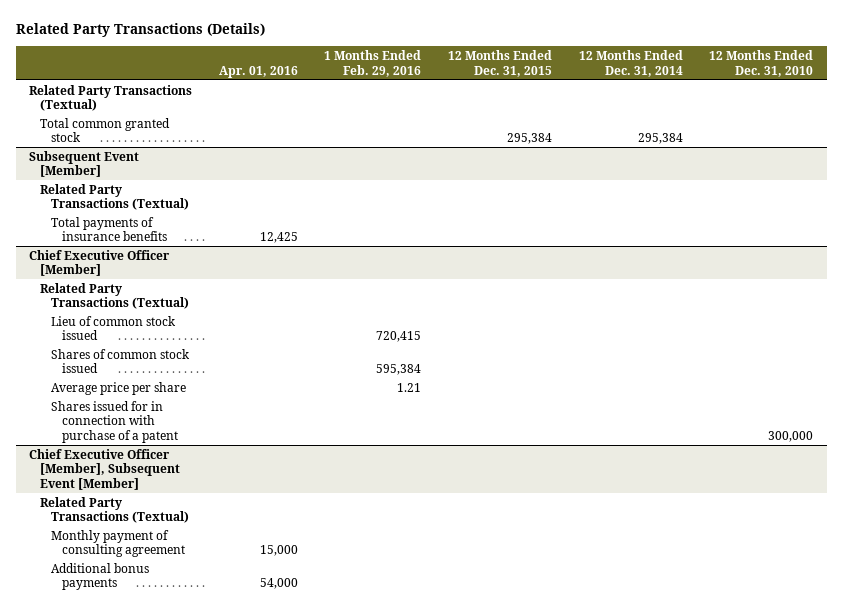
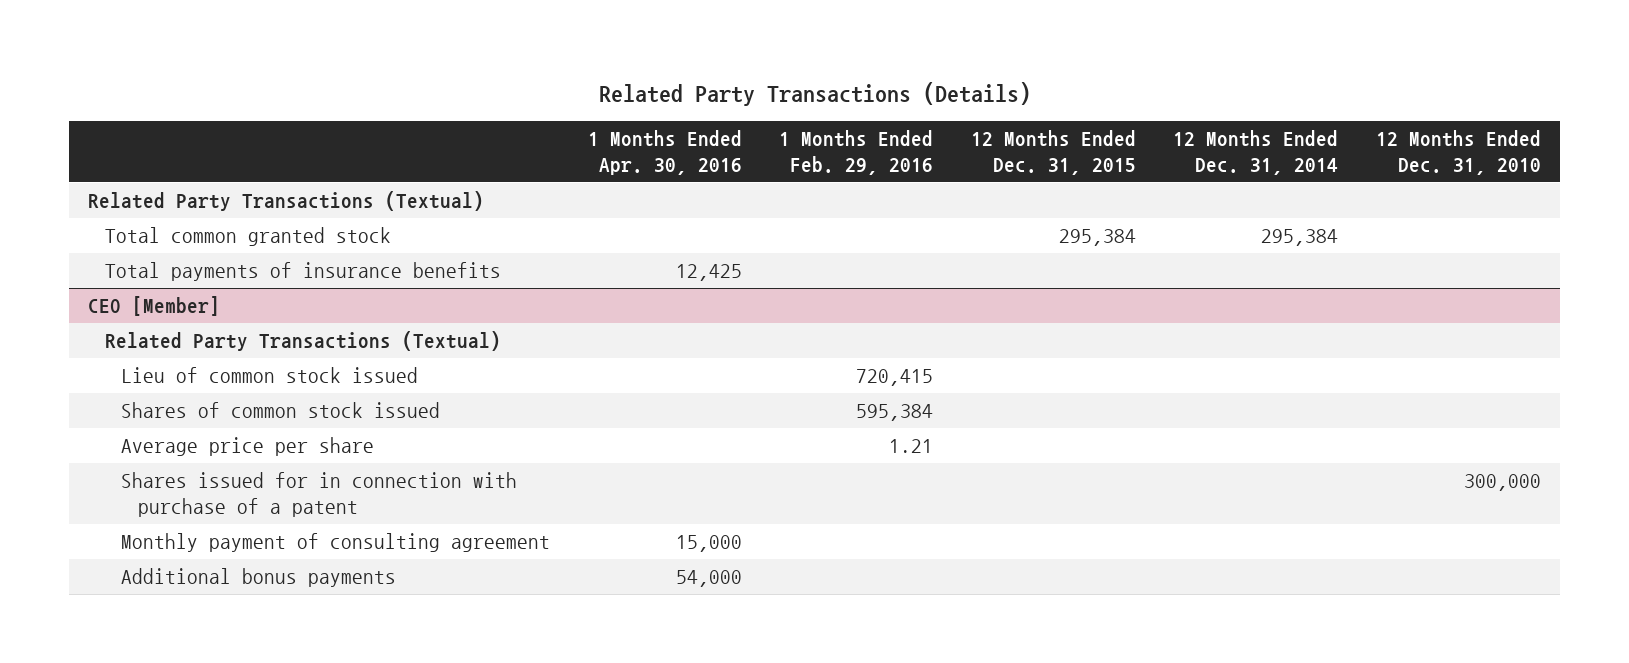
[218,65,298,78] Apr. 01, 2016 -> none
none -> [587,130,742,175] 1 Months Ended Apr. 30, 2016
[29,150,140,178] Subsequent Event [Member] -> none
[40,183,190,211] Related Party Transactions (Textual) -> none
[51,216,168,242] Total payments of insurance benefits -> none
none -> [104,262,501,282] Total payments of insurance benefits
[29,249,171,277] Chief Executive Officer [Member] -> [88,296,221,317] CEO [Member]
[29,448,181,491] Chief Executive Officer [Member], Subsequent Event [Member] -> none
[40,496,190,524] Related Party Transactions (Textual) -> none
[51,529,186,558] Monthly payment of consulting agreement -> none
[51,562,150,591] Additional bonus payments -> none
none -> [121,533,551,553] Monthly payment of consulting agreement
none -> [121,568,397,588] Additional bonus payments

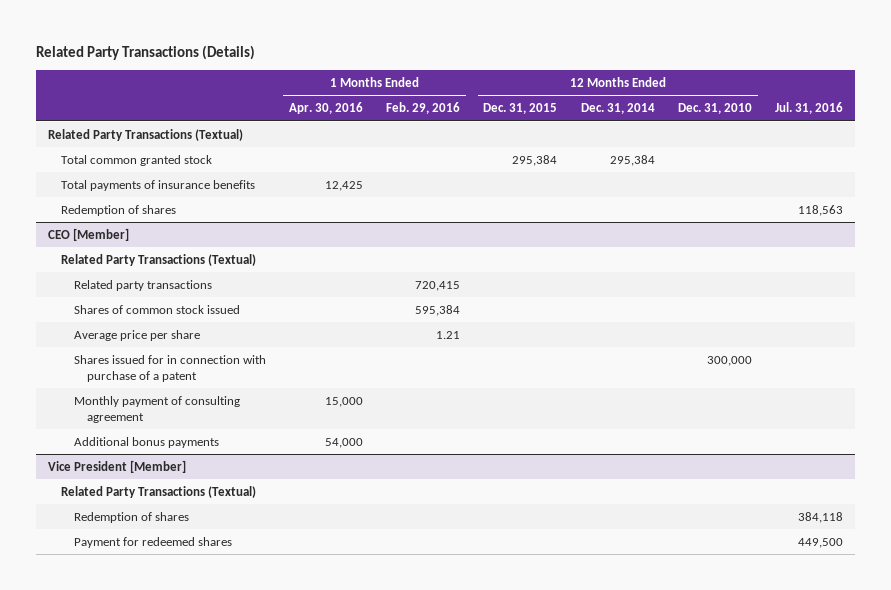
none -> [775,102,844,115] Jul. 31, 2016
none -> [60,204,176,216] Redemption of shares
[121,367,419,384] Lieu of common stock issued -> [73,279,212,291] Related party transactions
none -> [47,459,186,473] Vice President [Member]
none -> [60,485,256,498] Related Party Transactions (Textual)
none -> [73,511,189,523] Redemption of shares
none -> [73,536,232,548] Payment for redeemed shares

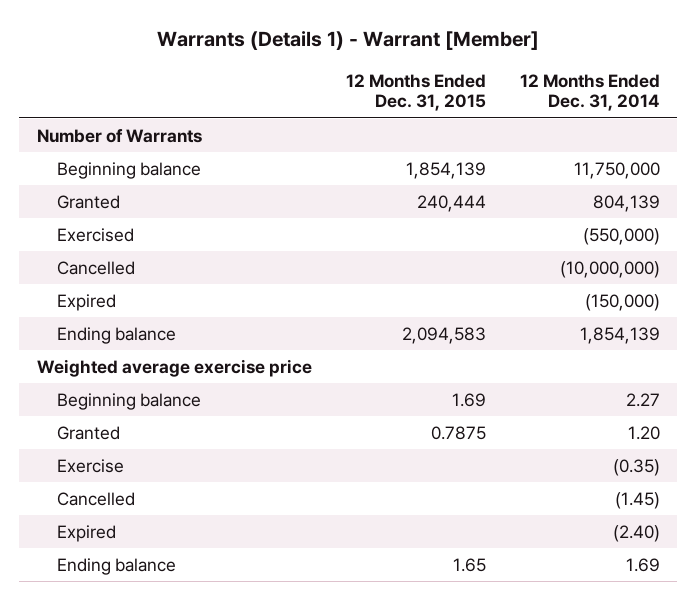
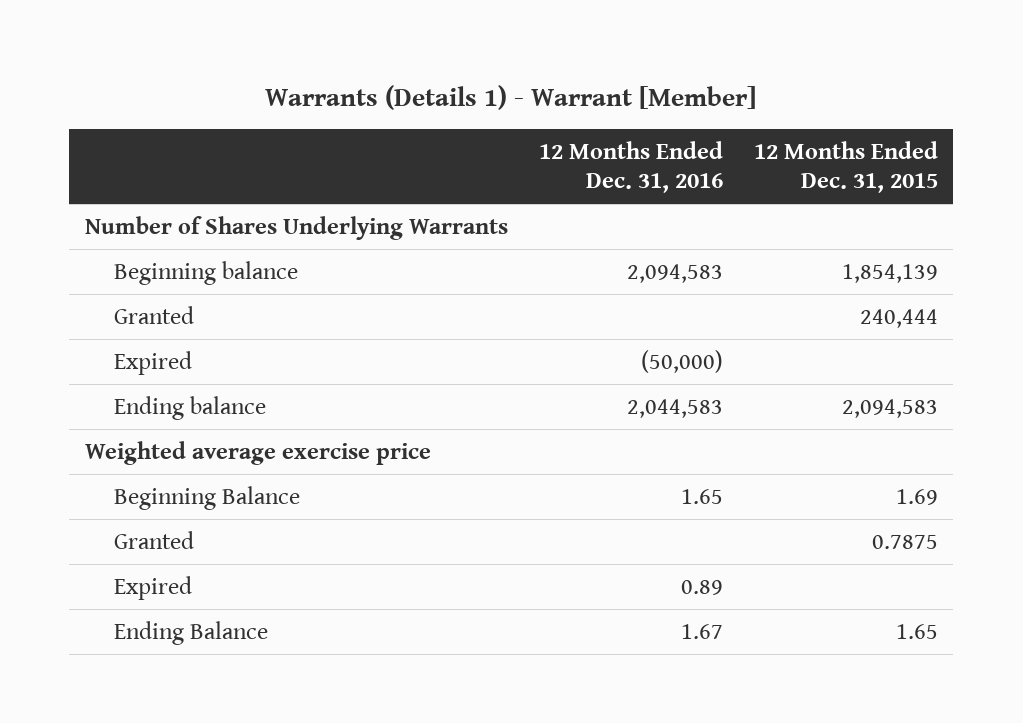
[520,73,661,112] 12 Months Ended Dec. 31, 2014 -> none
none -> [538,140,723,194] 12 Months Ended Dec. 31, 2016
[36,128,202,143] Number of Warrants -> [84,215,508,240] Number of Shares Underlying Warrants
[57,227,135,242] Exercised -> none
[57,260,136,275] Cancelled -> none
[57,392,202,410] Beginning balance -> [114,485,301,510] Beginning Balance
[57,458,125,473] Exercise -> none
[57,491,136,506] Cancelled -> none
[57,557,177,575] Ending balance -> [114,620,269,645] Ending Balance

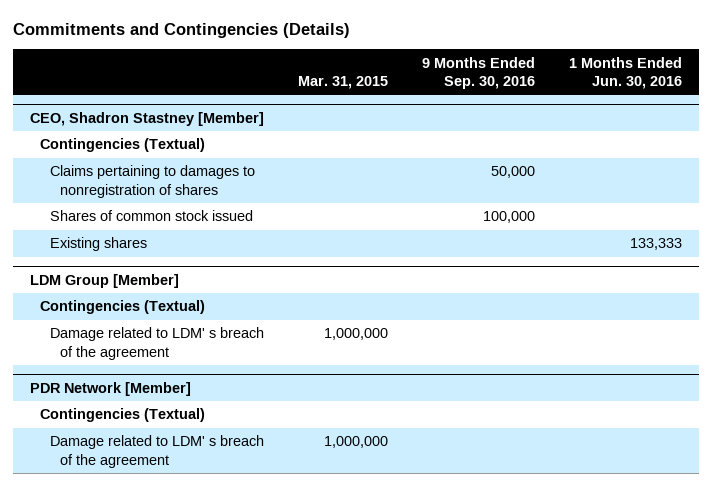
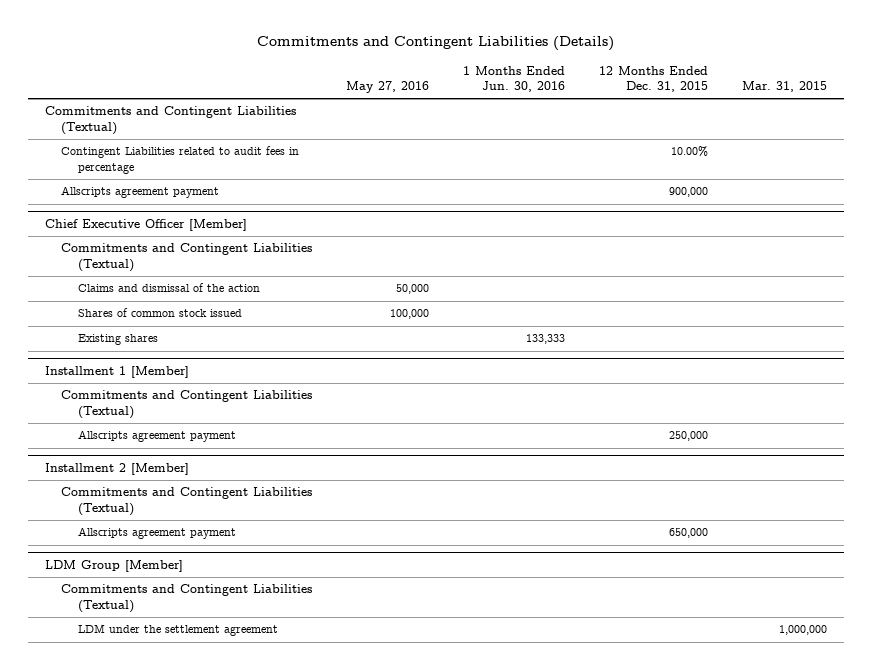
[12,22,350,38] Commitments and Contingencies (Details) -> [257,36,615,52] Commitments and Contingent Liabilities (Details)
[422,56,536,89] 9 Months Ended Sep. 30, 2016 -> none
none -> [346,80,430,93] May 27, 2016
none -> [599,65,709,92] 12 Months Ended Dec. 31, 2015
[39,138,205,153] Contingencies (Textual) -> none
none -> [44,106,296,135] Commitments and Contingent Liabilities (Textual)
none -> [61,146,300,174] Contingent Liabilities related to audit fees in percentage
none -> [61,186,220,199] Allscripts agreement payment
[29,111,264,126] CEO, Shadron Stastney [Member] -> [44,219,247,232] Chief Executive Officer [Member]
none -> [61,243,313,272] Commitments and Contingent Liabilities (Textual)
[50,165,256,198] Claims pertaining to damages to nonregistration of shares -> [77,283,260,293] Claims and dismissal of the action
none -> [44,366,189,379] Installment 1 [Member]
none -> [61,390,313,419] Commitments and Contingent Liabilities (Textual)
none -> [77,430,236,443] Allscripts agreement payment
none -> [44,463,189,476] Installment 2 [Member]
none -> [61,487,313,516] Commitments and Contingent Liabilities (Textual)
none -> [77,527,236,540] Allscripts agreement payment
[39,300,205,315] Contingencies (Textual) -> none
[29,381,191,396] PDR Network [Member] -> none
[39,408,205,423] Contingencies (Textual) -> none
[50,435,265,468] Damage related to LDM' s breach of the agreement -> none
none -> [61,584,313,613] Commitments and Contingent Liabilities (Textual)
[50,327,265,360] Damage related to LDM' s breach of the agreement -> [77,624,278,637] LDM under the settlement agreement

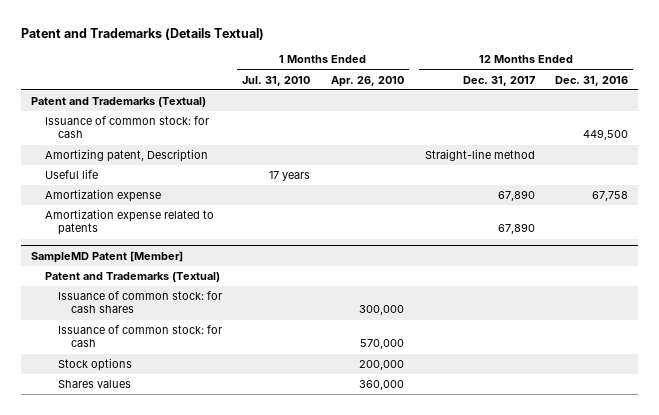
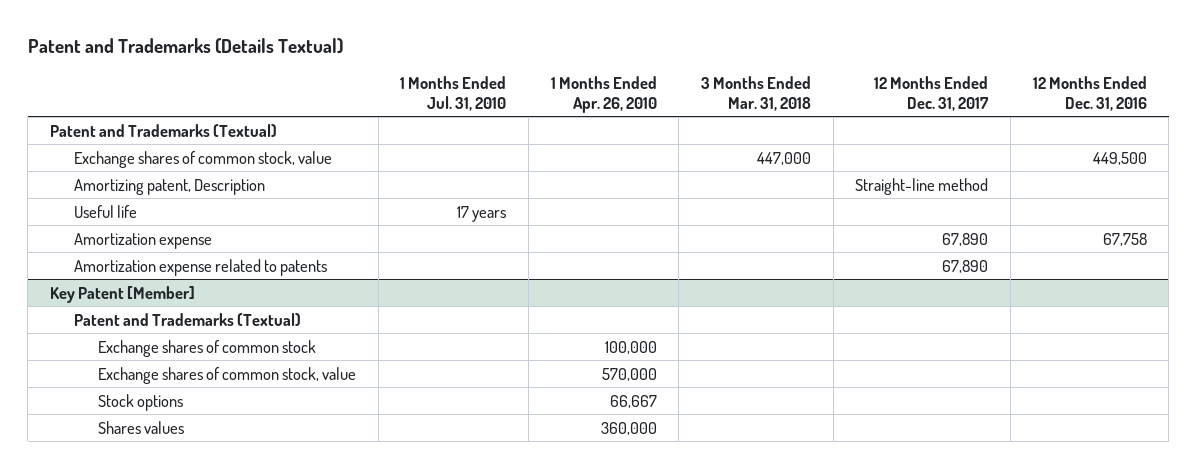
none -> [700,76,811,111] 3 Months Ended Mar. 31, 2018
[44,116,209,139] Issuance of common stock: for cash -> [73,150,332,168] Exchange shares of common stock, value
[31,250,184,263] SampleMD Patent [Member] -> [49,285,195,303] Key Patent [Member]
[57,291,222,314] Issuance of common stock: for cash shares -> [98,339,317,357] Exchange shares of common stock
[359,305,405,316] 300,000 -> [604,340,657,354] 100,000
[57,325,222,348] Issuance of common stock: for cash -> [98,366,357,384] Exchange shares of common stock, value
[359,360,405,371] 200,000 -> [609,394,657,408] 66,667

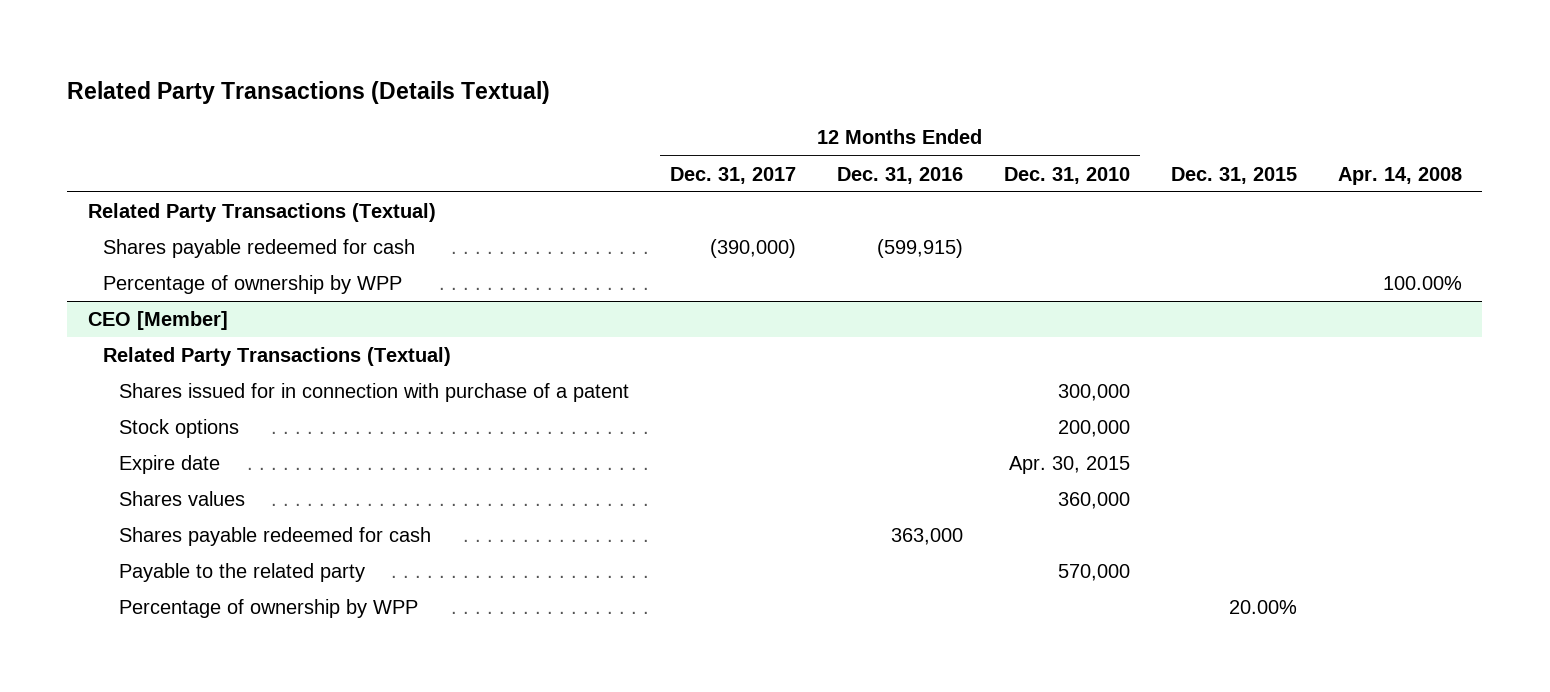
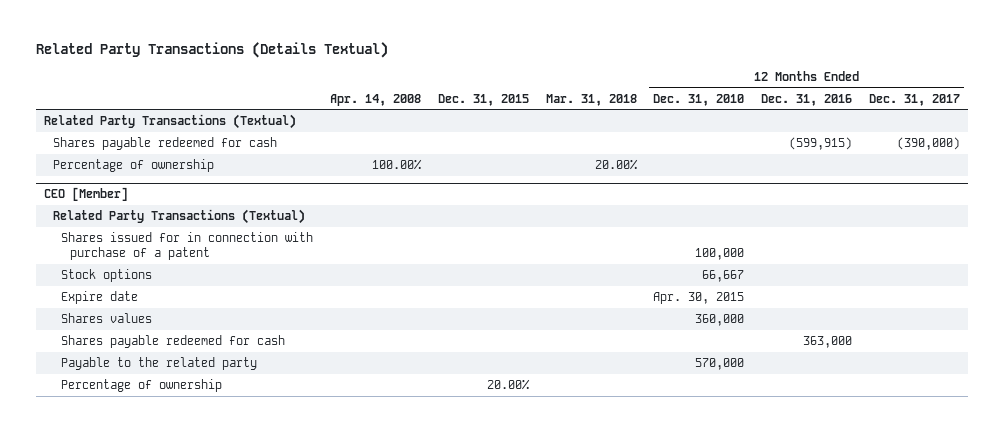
none -> [545,93,637,106] Mar. 31, 2018
[103,275,403,295] Percentage of ownership by WPP -> [52,159,214,173] Percentage of ownership
[1057,384,1130,402] 300,000 -> [695,247,745,260] 100,000
[1057,420,1130,438] 200,000 -> [702,270,745,283] 66,667
[118,599,418,619] Percentage of ownership by WPP -> [61,379,223,393] Percentage of ownership

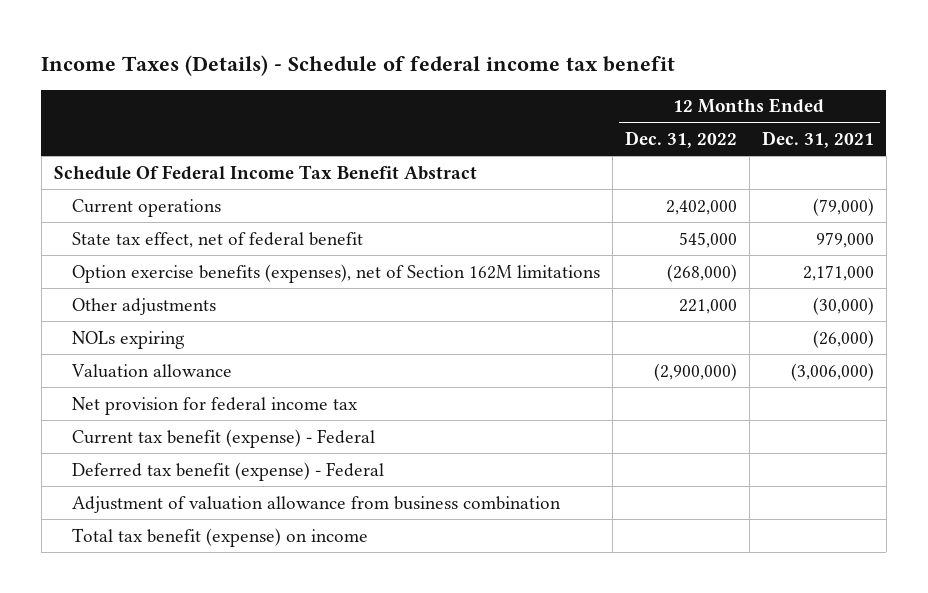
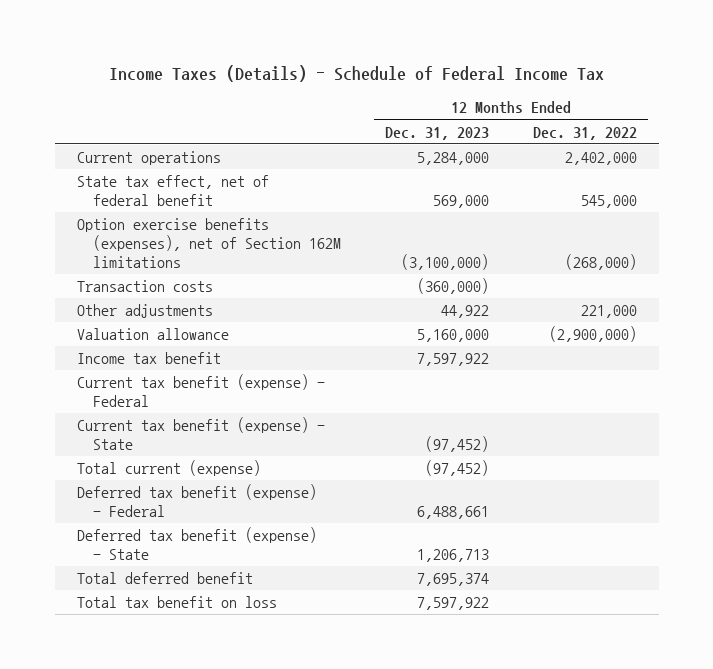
[41,54,676,76] Income Taxes (Details) - Schedule of federal income tax benefit -> [108,65,604,83] Income Taxes (Details) - Schedule of Federal Income Tax
[761,131,874,149] Dec. 31, 2021 -> none
none -> [384,126,489,140] Dec. 31, 2023
[53,164,477,180] Schedule Of Federal Income Tax Benefit Abstract -> none
none -> [76,280,213,293] Transaction costs
[71,330,185,349] NOLs expiring -> none
[71,396,358,415] Net provision for federal income tax -> [76,352,221,365] Income tax benefit
none -> [76,417,325,451] Current tax benefit (expense) - State
none -> [76,460,261,477] Total current (expense)
[71,495,561,513] Adjustment of valuation allowance from business combination -> none
none -> [76,527,317,561] Deferred tax benefit (expense) - State
none -> [76,572,253,585] Total deferred benefit
[71,527,368,547] Total tax benefit (expense) on income -> [76,596,277,609] Total tax benefit on loss

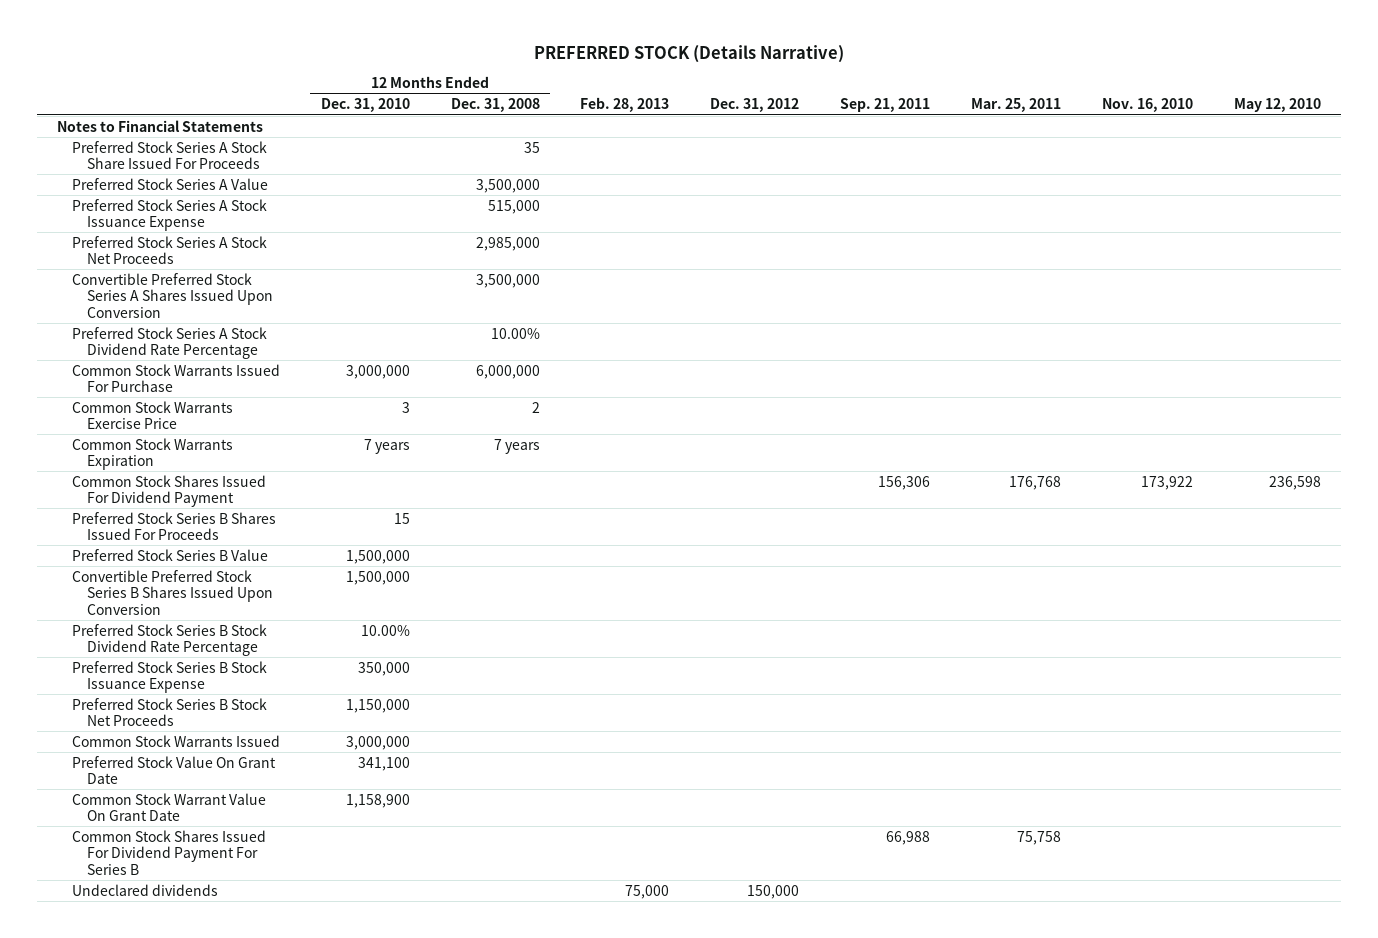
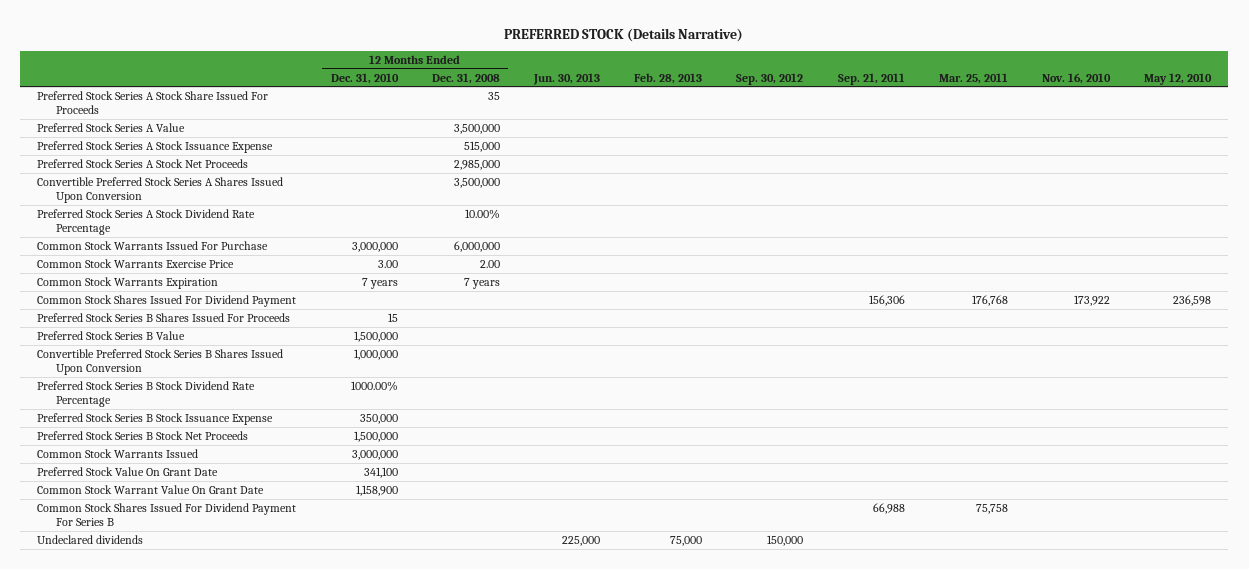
[710,98,800,113] Dec. 31, 2012 -> none
none -> [532,72,600,85] Jun. 30, 2013
none -> [736,72,804,85] Sep. 30, 2012
[56,119,263,132] Notes to Financial Statements -> none
[401,401,410,413] 3 -> [377,259,398,268] 3.00
[531,401,540,413] 2 -> [479,259,500,268] 2.00
[345,570,410,585] 1,500,000 -> [353,348,398,360] 1,000,000
[360,624,410,636] 10.00% -> [350,380,398,391] 1000.00%
[345,698,410,713] 1,150,000 -> [353,430,398,442] 1,500,000

